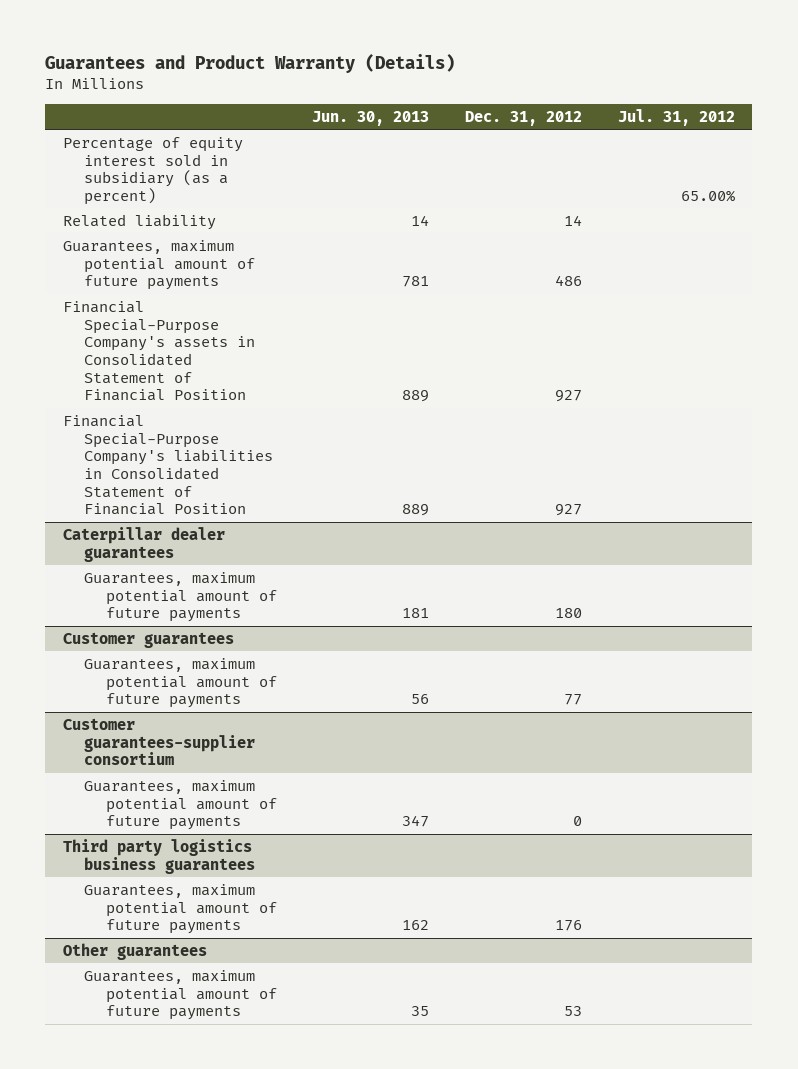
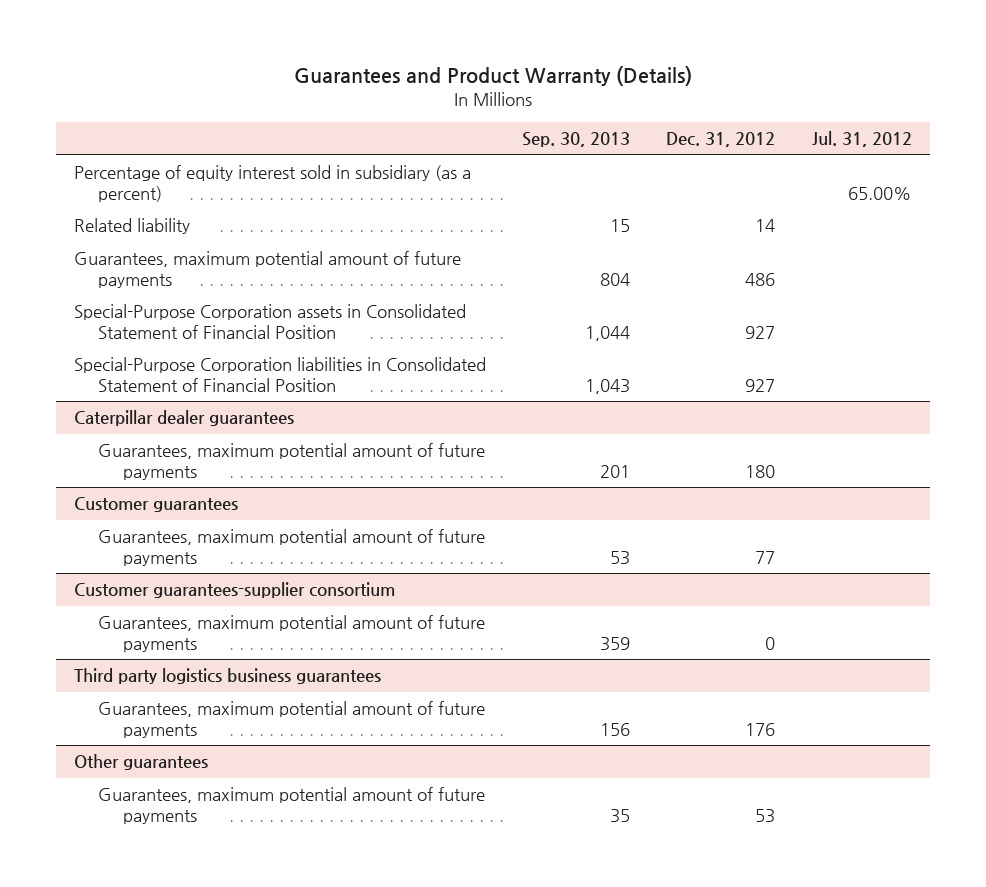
[312,110,430,126] Jun. 30, 2013 -> none
none -> [522,132,631,148] Sep. 30, 2013
[63,300,256,402] Financial Special-Purpose Company's assets in Consolidated Statement of Financial Position -> [73,304,466,339] Special-Purpose Corporation assets in Consolidated Statement of Financial Position
[63,414,274,516] Financial Special-Purpose Company's liabilities in Consolidated Statement of Financial Position -> [73,357,486,392] Special-Purpose Corporation liabilities in Consolidated Statement of Financial Position

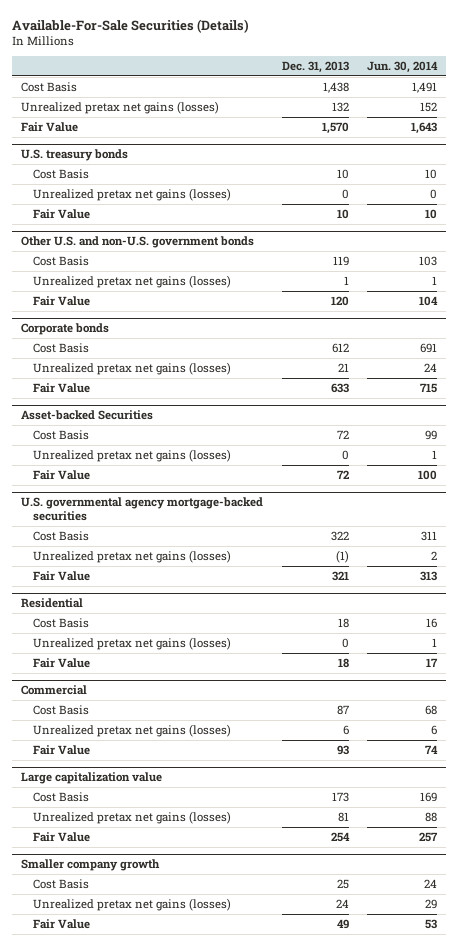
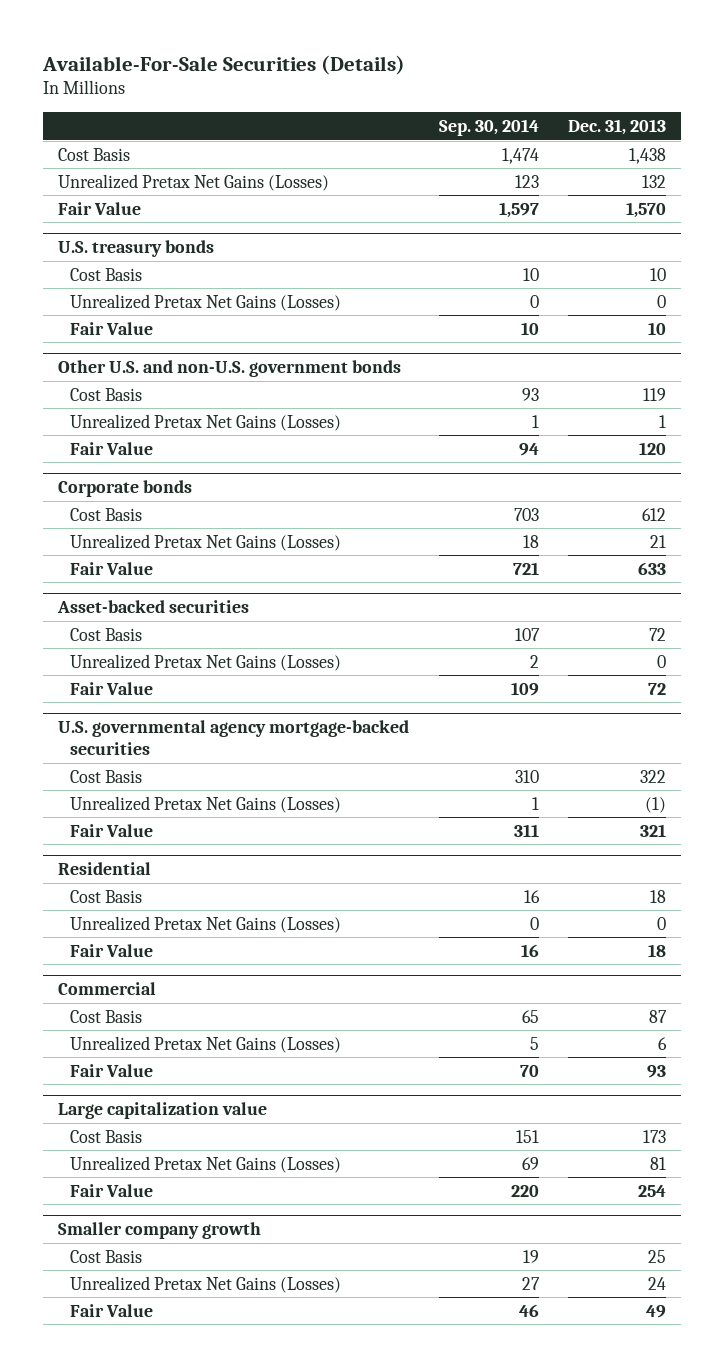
[367,60,439,73] Jun. 30, 2014 -> none
none -> [438,118,539,136] Sep. 30, 2014
[21,100,220,114] Unrealized pretax net gains (losses) -> [57,173,329,191] Unrealized Pretax Net Gains (Losses)
[33,187,232,201] Unrealized pretax net gains (losses) -> [70,293,342,311] Unrealized Pretax Net Gains (Losses)
[33,274,232,288] Unrealized pretax net gains (losses) -> [70,413,342,431] Unrealized Pretax Net Gains (Losses)
[33,361,232,375] Unrealized pretax net gains (losses) -> [70,533,342,551] Unrealized Pretax Net Gains (Losses)
[21,409,154,420] Asset-backed Securities -> [56,599,249,613] Asset-backed securities
[33,448,232,462] Unrealized pretax net gains (losses) -> [70,653,342,671] Unrealized Pretax Net Gains (Losses)
[33,549,232,563] Unrealized pretax net gains (losses) -> [70,795,342,813] Unrealized Pretax Net Gains (Losses)
[33,636,232,650] Unrealized pretax net gains (losses) -> [70,915,342,933] Unrealized Pretax Net Gains (Losses)
[33,723,232,737] Unrealized pretax net gains (losses) -> [70,1035,342,1053] Unrealized Pretax Net Gains (Losses)
[33,810,232,824] Unrealized pretax net gains (losses) -> [70,1155,342,1173] Unrealized Pretax Net Gains (Losses)
[33,897,232,911] Unrealized pretax net gains (losses) -> [70,1275,342,1293] Unrealized Pretax Net Gains (Losses)

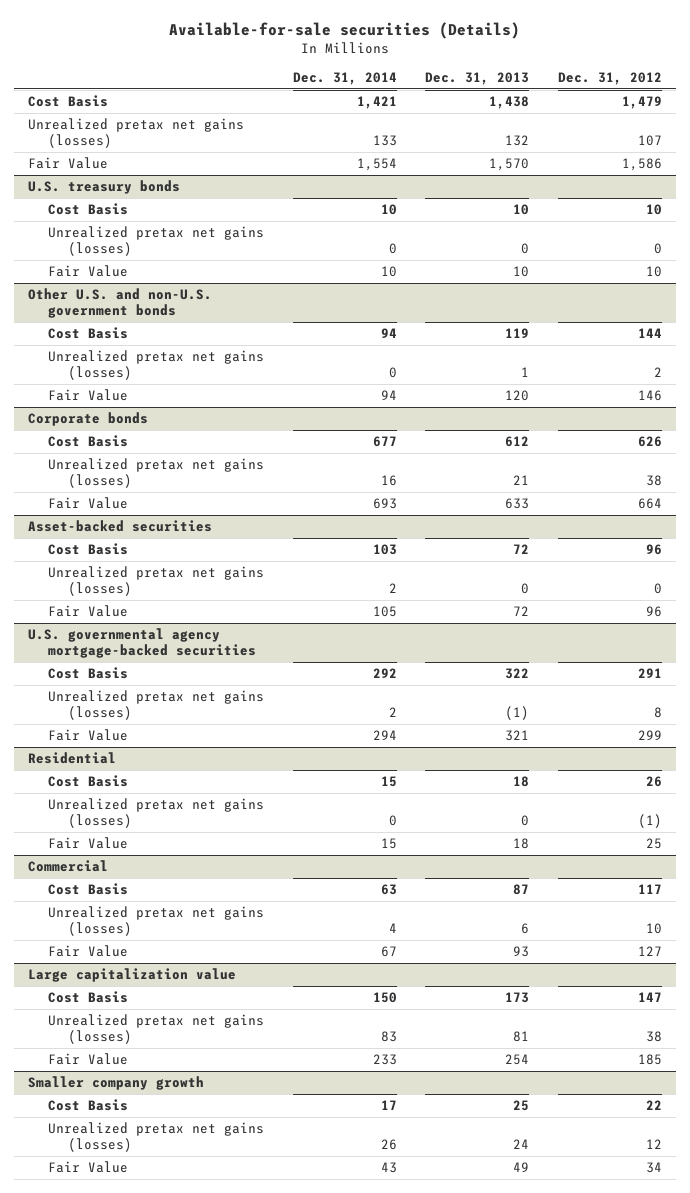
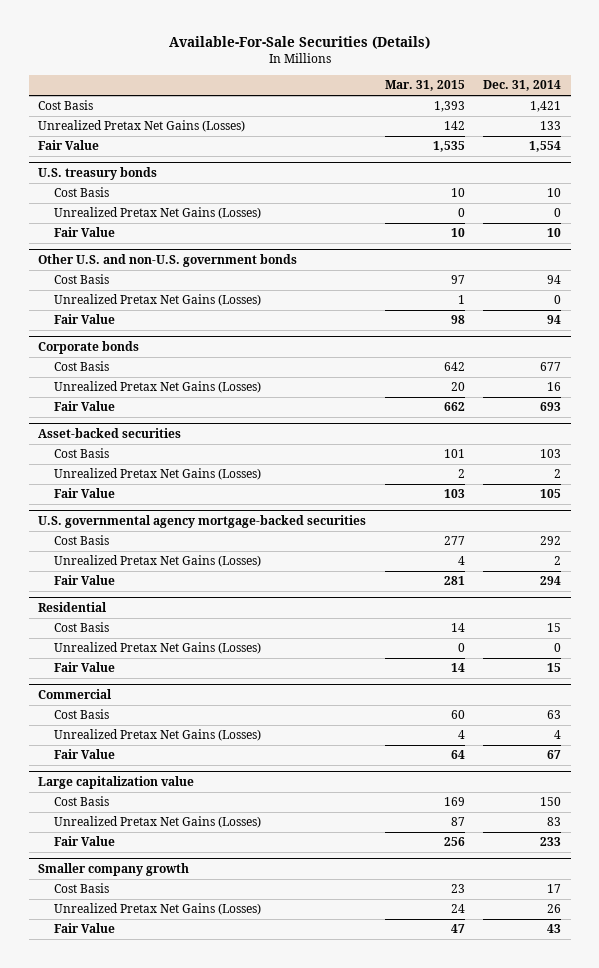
[168,21,520,39] Available-for-sale securities (Details) -> [168,35,430,49] Available-For-Sale Securities (Details)
[425,72,530,86] Dec. 31, 2013 -> none
[557,72,662,86] Dec. 31, 2012 -> none
none -> [384,80,465,92] Mar. 31, 2015
[28,118,245,148] Unrealized pretax net gains (losses) -> [37,120,245,133] Unrealized Pretax Net Gains (Losses)
[48,226,265,256] Unrealized pretax net gains (losses) -> [53,207,261,220] Unrealized Pretax Net Gains (Losses)
[48,350,265,380] Unrealized pretax net gains (losses) -> [53,294,261,307] Unrealized Pretax Net Gains (Losses)
[48,458,265,488] Unrealized pretax net gains (losses) -> [53,381,261,394] Unrealized Pretax Net Gains (Losses)
[48,566,265,596] Unrealized pretax net gains (losses) -> [53,468,261,481] Unrealized Pretax Net Gains (Losses)
[48,690,265,720] Unrealized pretax net gains (losses) -> [53,555,261,568] Unrealized Pretax Net Gains (Losses)
[48,798,265,828] Unrealized pretax net gains (losses) -> [53,642,261,655] Unrealized Pretax Net Gains (Losses)
[48,906,265,936] Unrealized pretax net gains (losses) -> [53,729,261,742] Unrealized Pretax Net Gains (Losses)
[48,1014,265,1044] Unrealized pretax net gains (losses) -> [53,816,261,829] Unrealized Pretax Net Gains (Losses)
[48,1122,265,1152] Unrealized pretax net gains (losses) -> [53,903,261,916] Unrealized Pretax Net Gains (Losses)

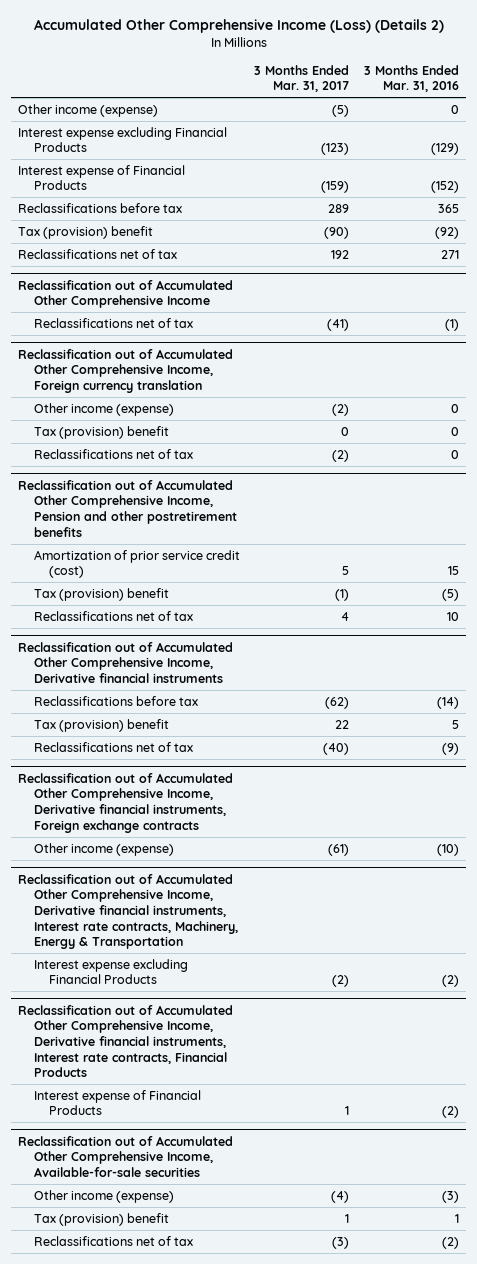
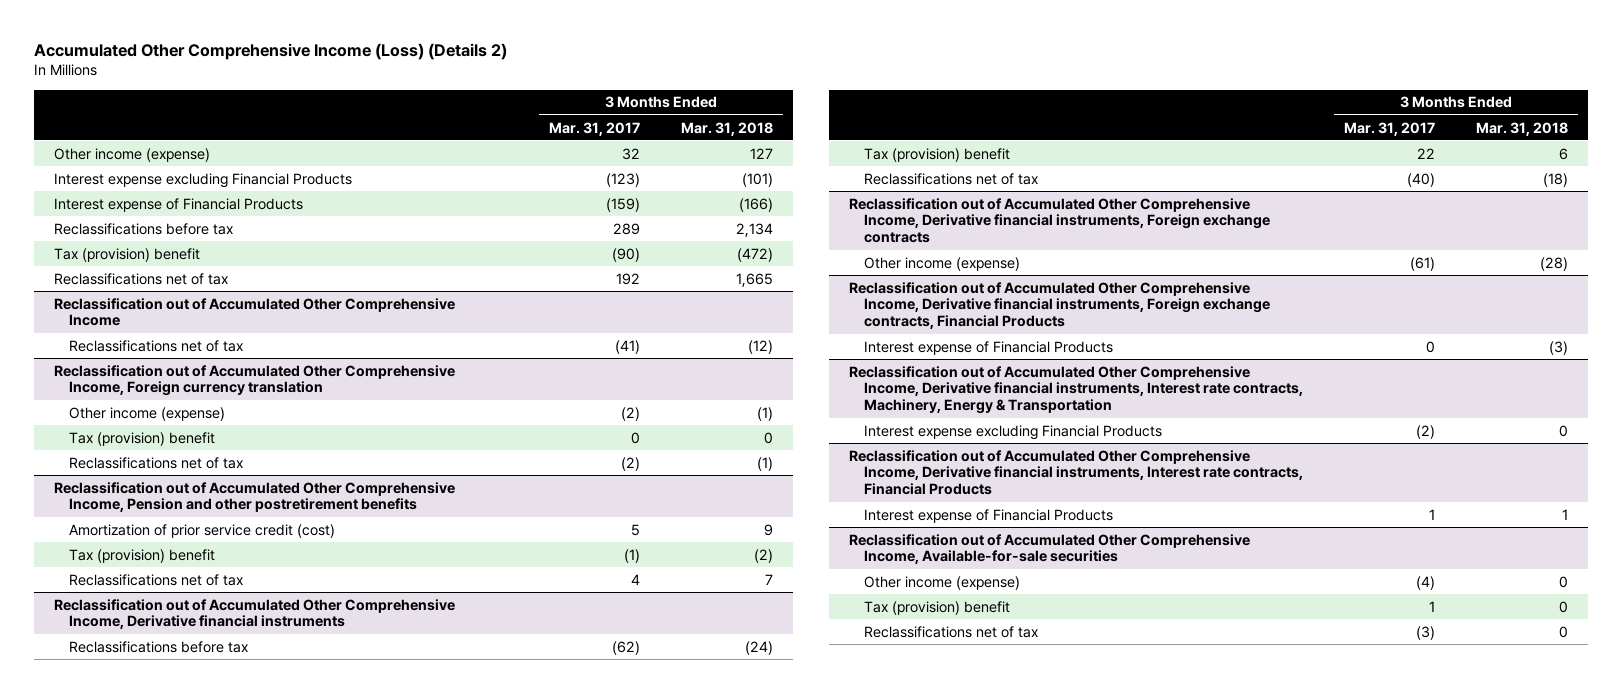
[363,64,459,93] 3 Months Ended Mar. 31, 2016 -> none
none -> [680,121,773,136] Mar. 31, 2018
[332,104,350,117] (5) -> [621,147,640,160] 32
none -> [849,281,1271,330] Reclassification out of Accumulated Other Comprehensive Income, Derivative financial instruments, Foreign exchange contracts, Financial Products
none -> [864,340,1114,355] Interest expense of Financial Products

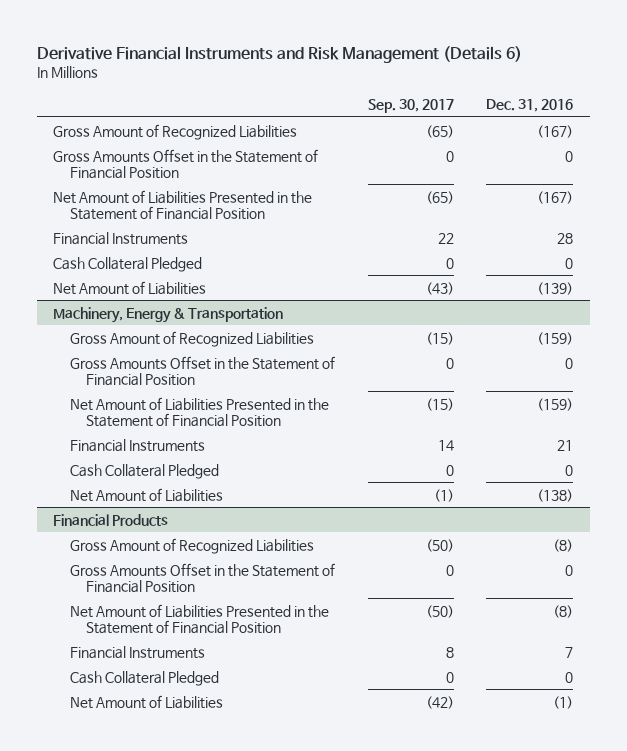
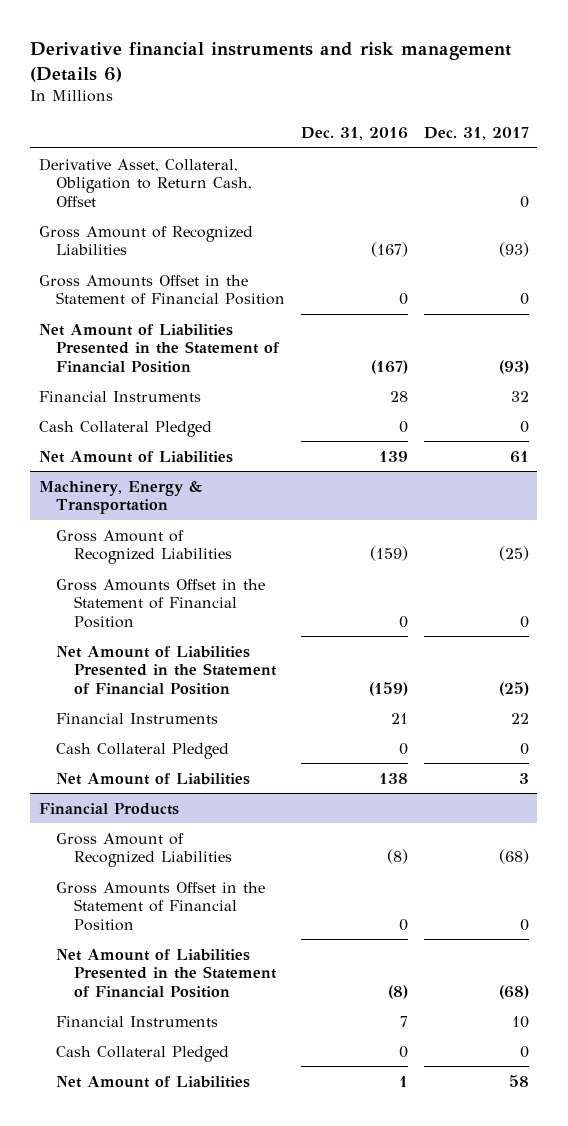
[36,45,522,63] Derivative Financial Instruments and Risk Management (Details 6) -> [30,42,512,82] Derivative financial instruments and risk management (Details 6)
[367,99,454,114] Sep. 30, 2017 -> none
none -> [424,127,530,141] Dec. 31, 2017
none -> [38,157,253,207] Derivative Asset, Collateral, Obligation to Return Cash, Offset
[537,281,574,295] (139) -> [379,450,409,462] 139
[537,488,574,502] (138) -> [379,772,409,784] 138
[553,695,574,709] (1) -> [399,1075,409,1087] 1

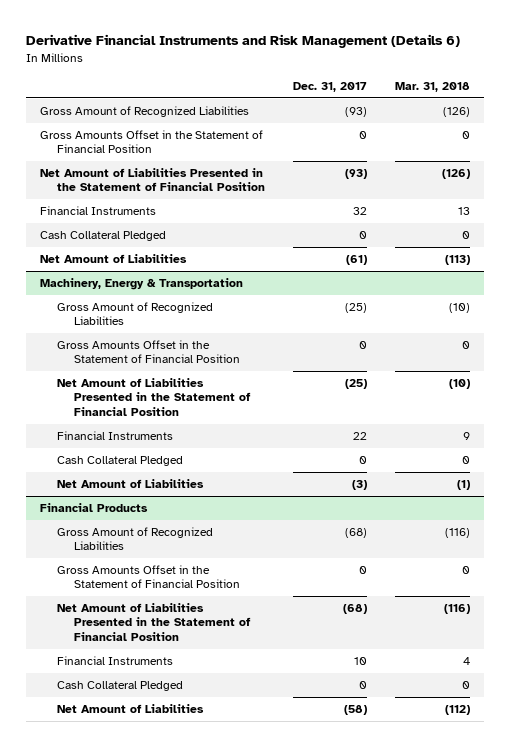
[30,42,512,82] Derivative financial instruments and risk management (Details 6) -> [26,34,461,49] Derivative Financial Instruments and Risk Management (Details 6)
[301,127,409,141] Dec. 31, 2016 -> none
none -> [394,81,470,92] Mar. 31, 2018
[38,157,253,207] Derivative Asset, Collateral, Obligation to Return Cash, Offset -> none
[510,450,530,463] 61 -> [345,255,367,266] (61)
[519,772,530,784] 3 -> [351,480,367,491] (3)
[509,1074,530,1087] 58 -> [343,705,367,716] (58)

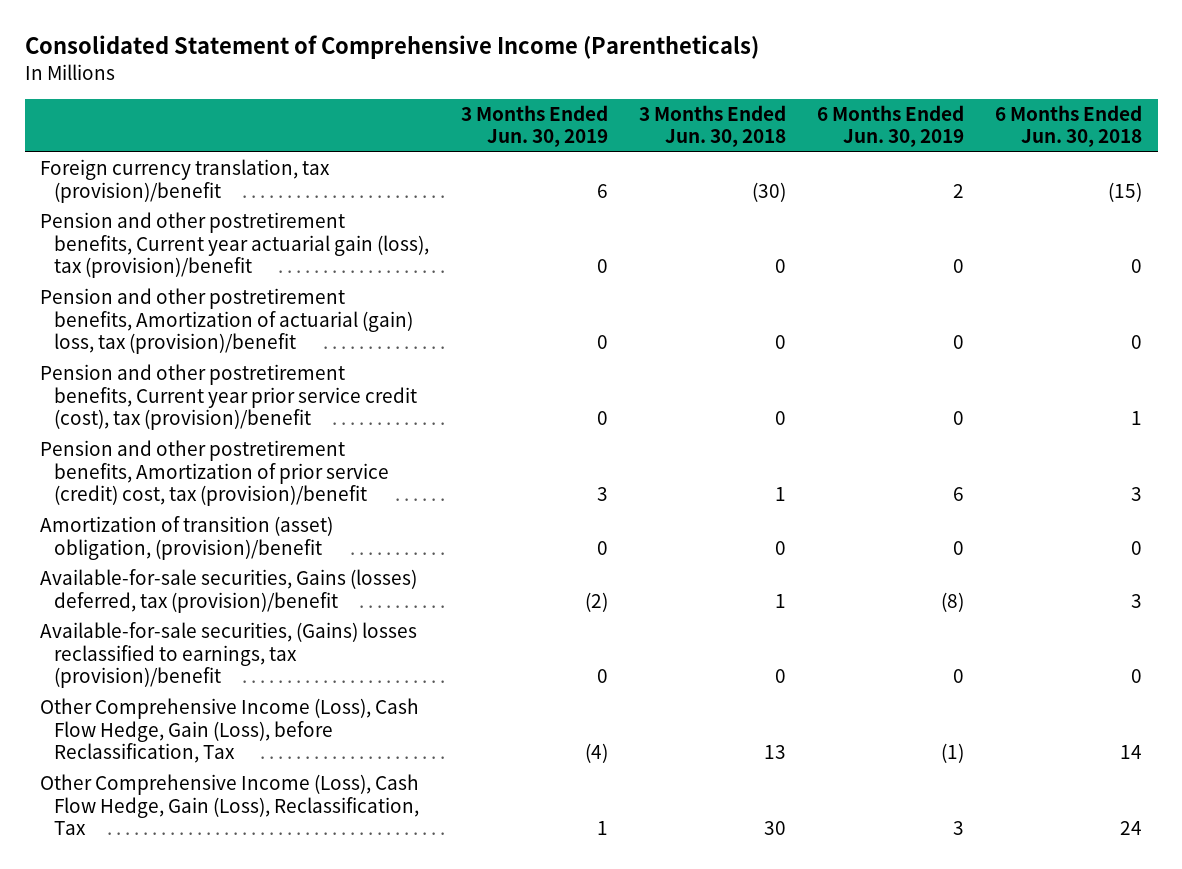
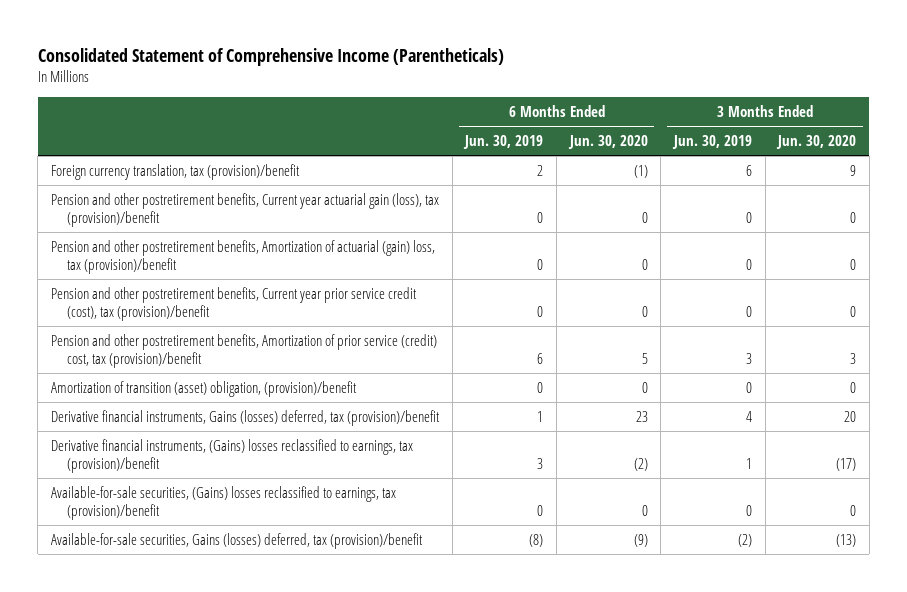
[638,104,786,148] 3 Months Ended Jun. 30, 2018 -> none
[994,104,1142,148] 6 Months Ended Jun. 30, 2018 -> none
none -> [567,135,648,150] Jun. 30, 2020
none -> [776,135,857,150] Jun. 30, 2020
none -> [51,409,441,426] Derivative financial instruments, Gains (losses) deferred, tax (provision)/benefit
none -> [51,438,414,473] Derivative financial instruments, (Gains) losses reclassified to earnings, tax (provision)/benefit
[40,698,420,764] Other Comprehensive Income (Loss), Cash Flow Hedge, Gain (Loss), before Reclassification, Tax -> none
[40,774,420,836] Other Comprehensive Income (Loss), Cash Flow Hedge, Gain (Loss), Reclassification, Tax -> none
[40,569,418,613] Available-for-sale securities, Gains (losses) deferred, tax (provision)/benefit -> [51,532,424,549] Available-for-sale securities, Gains (losses) deferred, tax (provision)/benefit

